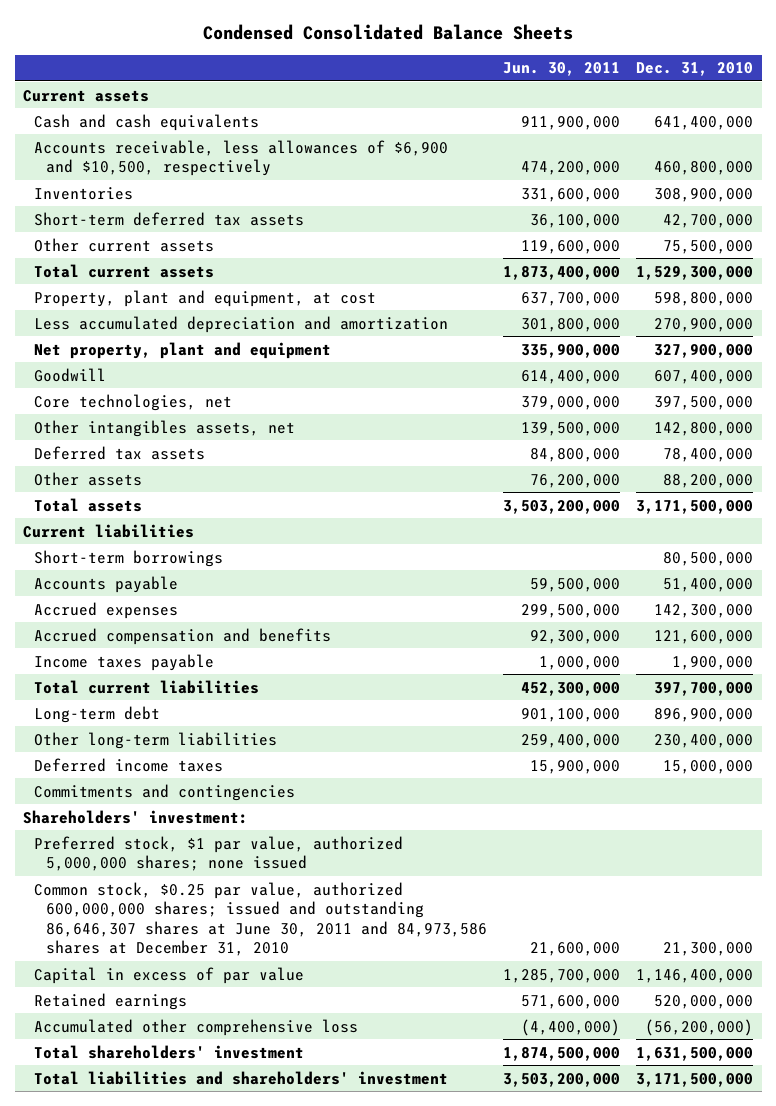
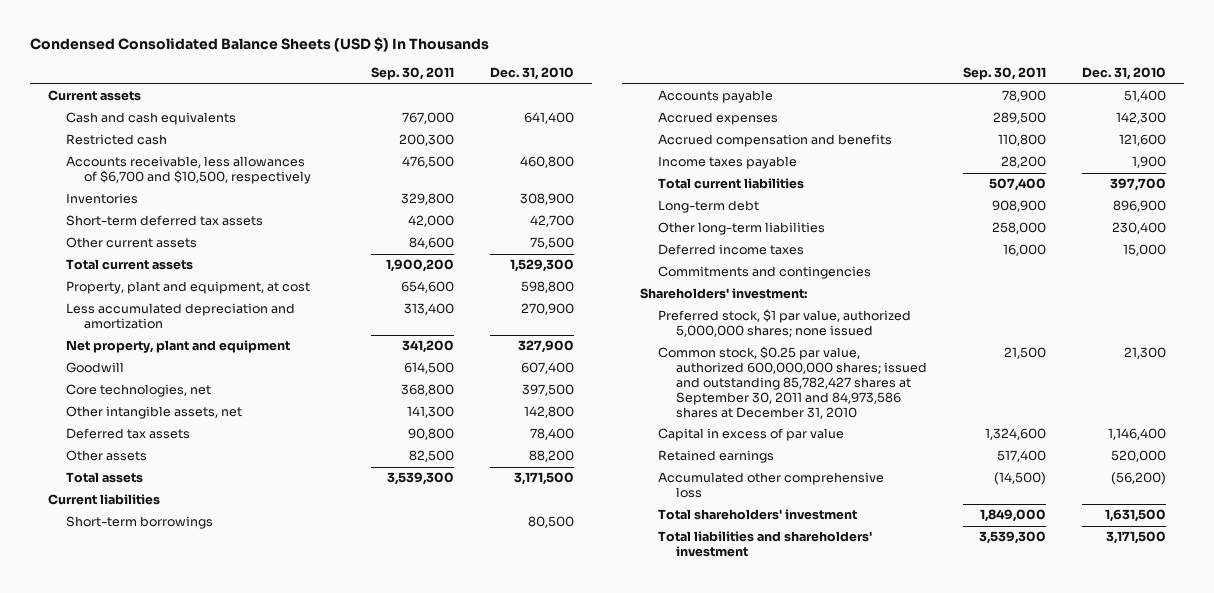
[203,23,574,40] Condensed Consolidated Balance Sheets -> [30,37,490,53] Condensed Consolidated Balance Sheets (USD $) In Thousands
[503,62,621,77] Jun. 30, 2011 -> none
none -> [370,67,454,81] Sep. 30, 2011
[654,115,754,130] 641,400,000 -> [523,112,574,125] 641,400
none -> [66,134,168,146] Restricted cash
[34,139,449,177] Accounts receivable, less allowances of $6,900 and $10,500, respectively -> [66,156,311,185] Accounts receivable, less allowances of $6,700 and $10,500, respectively
[654,161,754,176] 460,800,000 -> [519,156,574,169] 460,800
[654,187,754,202] 308,900,000 -> [519,193,574,206] 308,900
[663,213,754,228] 42,700,000 -> [529,215,574,228] 42,700
[663,239,754,254] 75,500,000 -> [529,237,574,250] 75,500
[636,265,754,280] 1,529,300,000 -> [509,259,574,273] 1,529,300
[654,291,754,306] 598,800,000 -> [520,281,574,294] 598,800
[654,317,754,332] 270,900,000 -> [520,303,574,316] 270,900
[654,343,754,358] 327,900,000 -> [517,340,574,354] 327,900
[654,369,754,384] 607,400,000 -> [520,362,574,375] 607,400
[654,395,754,410] 397,500,000 -> [521,384,574,397] 397,500
[34,419,296,437] Other intangibles assets, net -> [66,406,243,420] Other intangible assets, net
[654,421,754,436] 142,800,000 -> [523,406,574,419] 142,800
[663,447,754,462] 78,400,000 -> [529,428,574,441] 78,400
[663,473,754,488] 88,200,000 -> [528,450,574,463] 88,200
[636,499,754,514] 3,171,500,000 -> [513,472,574,486] 3,171,500
[663,551,754,566] 80,500,000 -> [527,516,574,529] 80,500
[663,577,754,592] 51,400,000 -> [1123,90,1166,103] 51,400
[654,603,754,618] 142,300,000 -> [1115,112,1166,125] 142,300
[654,629,754,644] 121,600,000 -> [1118,134,1166,147] 121,600
[672,655,754,670] 1,900,000 -> [1131,156,1166,169] 1,900
[654,681,754,696] 397,700,000 -> [1109,178,1166,192] 397,700
[654,707,754,722] 896,900,000 -> [1112,200,1166,213] 896,900
[654,733,754,748] 230,400,000 -> [1111,222,1166,235] 230,400
[663,759,754,774] 15,000,000 -> [1122,244,1166,257] 15,000
[34,881,487,957] Common stock, $0.25 par value, authorized 600,000,000 shares; issued and outstanding 86,646,307 shares at June 30, 2011 and 84,973,586 shares at December 31, 2010 -> [658,346,927,419] Common stock, $0.25 par value, authorized 600,000,000 shares; issued and outstanding 85,782,427 shares at September 30, 2011 and 84,973,586 shares at December 31, 2010
[663,942,754,957] 21,300,000 -> [1123,347,1166,360] 21,300
[636,968,754,983] 1,146,400,000 -> [1107,428,1166,441] 1,146,400
[654,994,754,1009] 520,000,000 -> [1110,450,1166,463] 520,000
[645,1018,754,1036] (56,200,000) -> [1110,472,1166,486] (56,200)
[636,1046,754,1061] 1,631,500,000 -> [1104,509,1166,523] 1,631,500
[636,1072,754,1087] 3,171,500,000 -> [1105,531,1166,545] 3,171,500

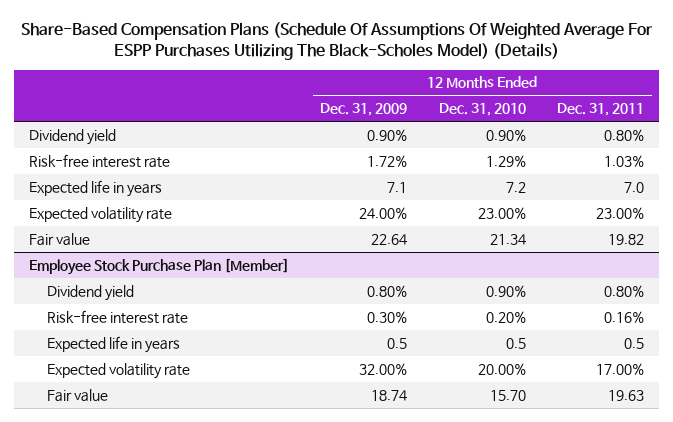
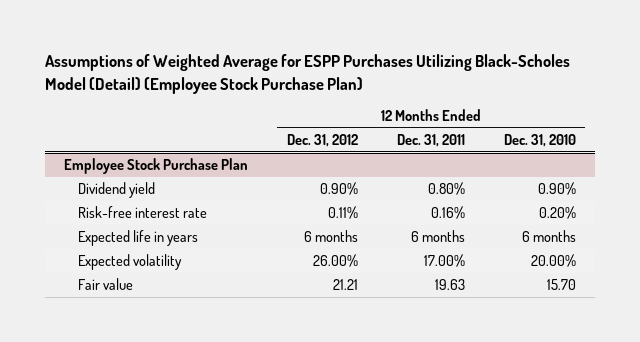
[20,21,653,61] Share-Based Compensation Plans (Schedule Of Assumptions Of Weighted Average For ESPP Purchases Utilizing The Black-Scholes Model) (Details) -> [44,54,570,94] Assumptions of Weighted Average for ESPP Purchases Utilizing Black-Scholes Model (Detail) (Employee Stock Purchase Plan)
[320,103,408,117] Dec. 31, 2009 -> none
none -> [287,134,359,148] Dec. 31, 2012
[29,128,117,145] Dividend yield -> none
[29,153,171,168] Risk-free interest rate -> none
[29,179,163,197] Expected life in years -> none
[29,206,173,223] Expected volatility rate -> none
[29,232,91,246] Fair value -> none
[29,257,290,275] Employee Stock Purchase Plan [Member] -> [64,158,249,175] Employee Stock Purchase Plan
[505,337,526,349] 0.5 -> [521,230,576,243] 6 months
[623,337,644,349] 0.5 -> [410,230,465,243] 6 months
[47,362,191,379] Expected volatility rate -> [77,254,182,271] Expected volatility

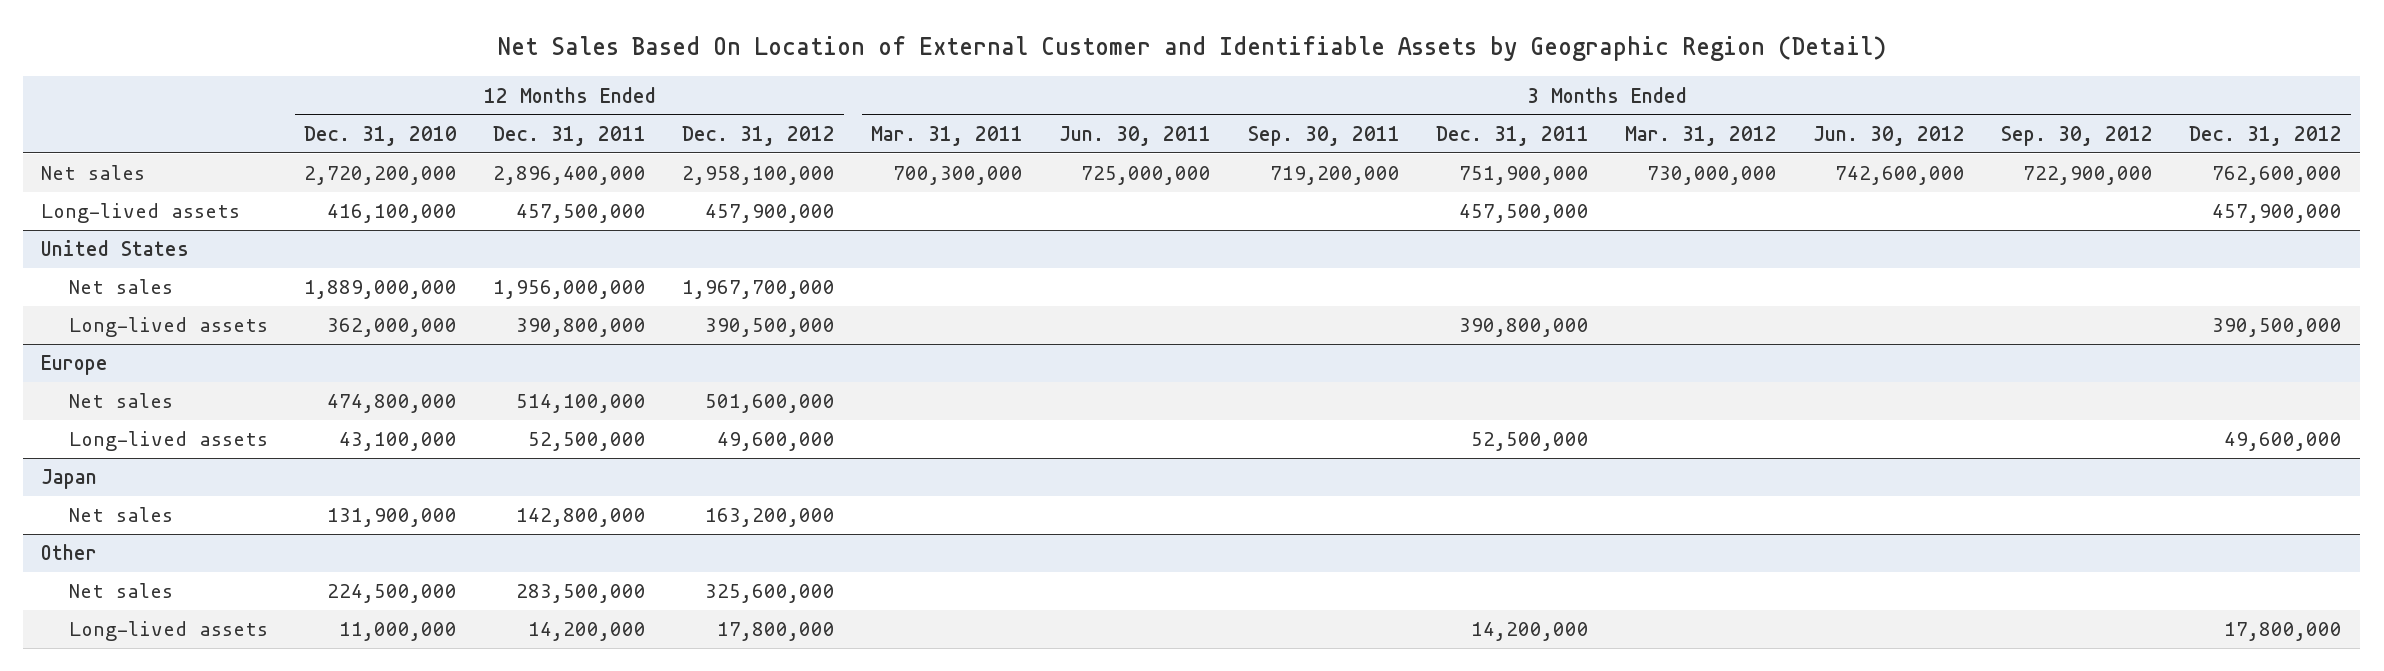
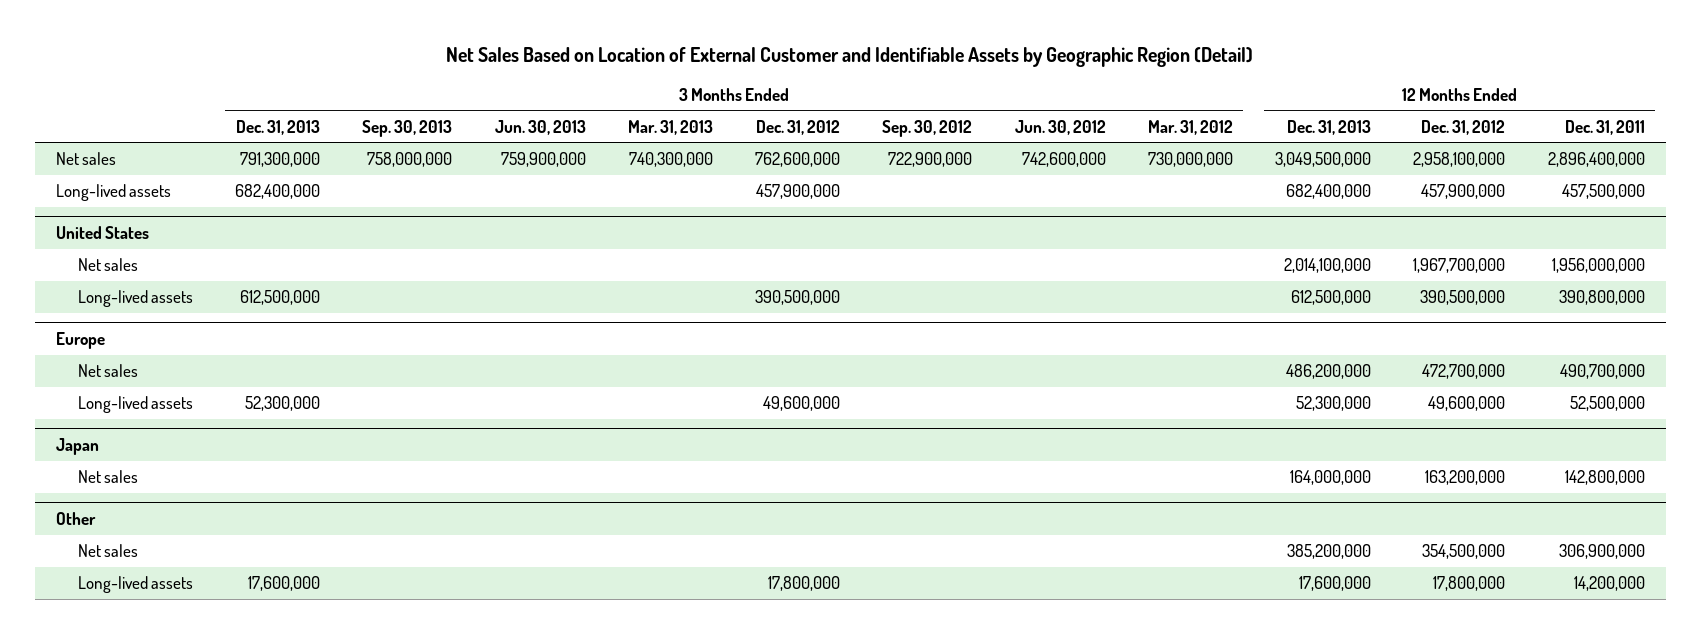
[497,36,1886,62] Net Sales Based On Location of External Customer and Identifiable Assets by Geographic Region (Detail) -> [446,46,1254,67] Net Sales Based on Location of External Customer and Identifiable Assets by Geographic Region (Detail)
[303,125,457,146] Dec. 31, 2010 -> none
[871,125,1024,146] Mar. 31, 2011 -> none
[1059,125,1212,146] Jun. 30, 2011 -> none
[1247,125,1400,146] Sep. 30, 2011 -> none
[1435,125,1589,146] Dec. 31, 2011 -> none
none -> [236,119,321,135] Dec. 31, 2013
none -> [362,119,453,137] Sep. 30, 2013
none -> [494,119,586,135] Jun. 30, 2013
none -> [627,119,713,135] Mar. 31, 2013
none -> [1287,119,1372,135] Dec. 31, 2013
[516,394,647,414] 514,100,000 -> [1559,364,1645,380] 490,700,000
[705,394,836,414] 501,600,000 -> [1422,364,1506,380] 472,700,000
[516,584,647,604] 283,500,000 -> [1558,544,1645,560] 306,900,000
[705,584,836,604] 325,600,000 -> [1422,544,1506,560] 354,500,000

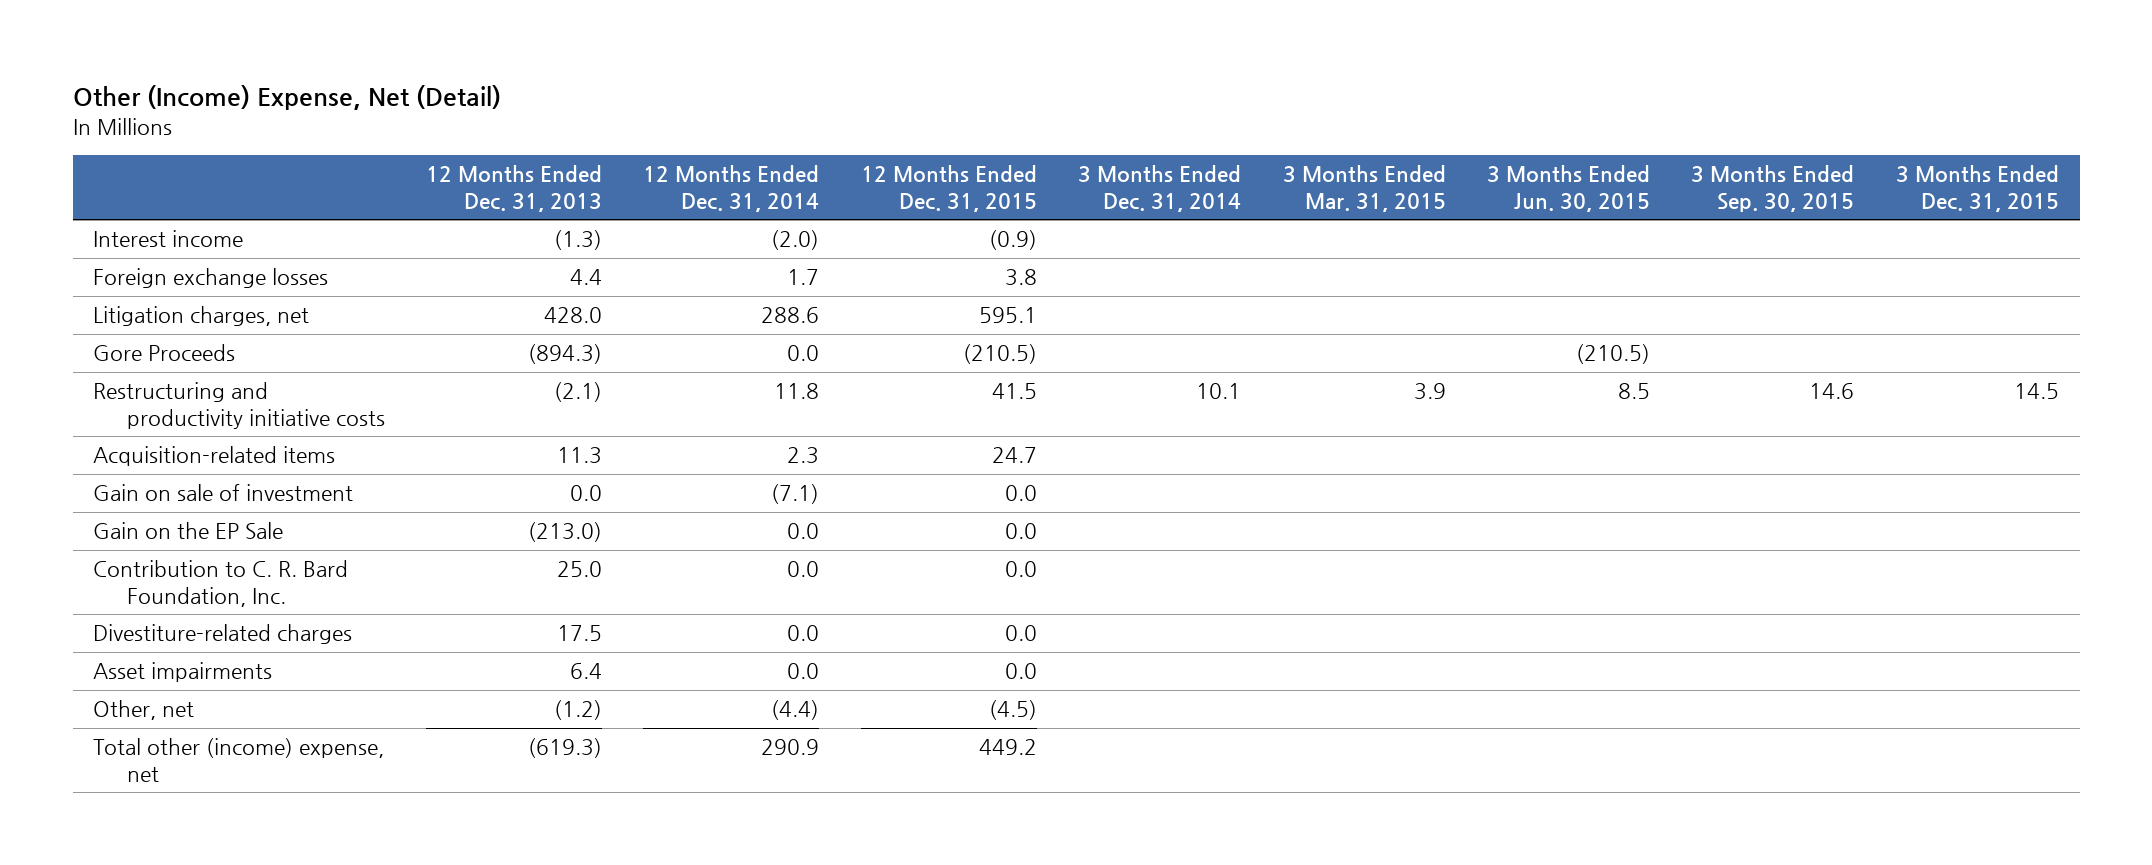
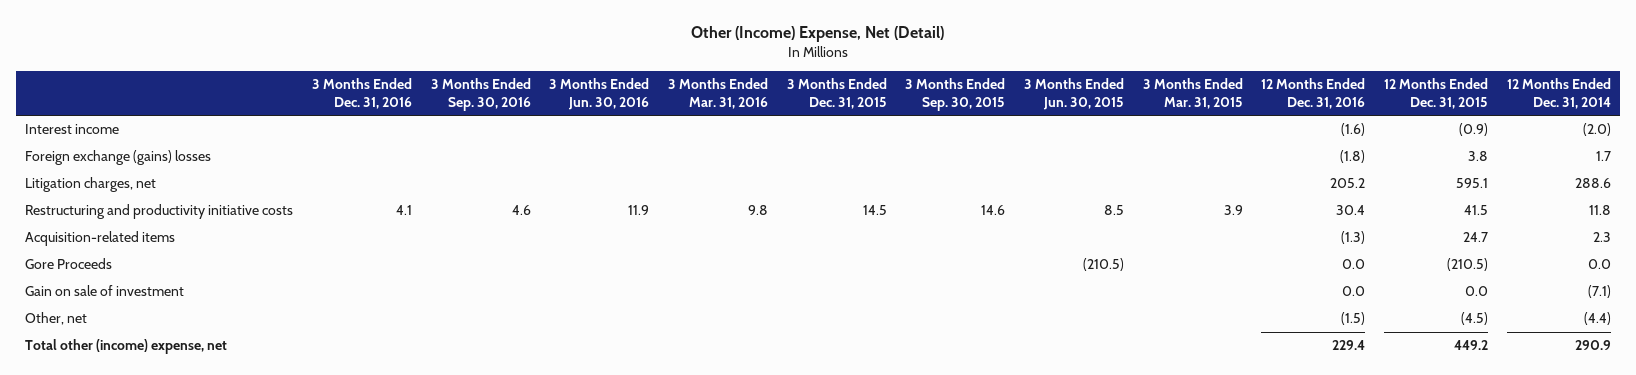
[426,165,603,212] 12 Months Ended Dec. 31, 2013 -> none
[1078,165,1242,212] 3 Months Ended Dec. 31, 2014 -> none
none -> [312,78,413,109] 3 Months Ended Dec. 31, 2016
none -> [430,78,531,111] 3 Months Ended Sep. 30, 2016
none -> [549,78,650,110] 3 Months Ended Jun. 30, 2016
none -> [668,78,769,109] 3 Months Ended Mar. 31, 2016
none -> [1261,78,1366,109] 12 Months Ended Dec. 31, 2016
[93,268,329,289] Foreign exchange losses -> [25,150,212,166] Foreign exchange (gains) losses
[93,344,236,362] Gore Proceeds -> [25,258,113,270] Gore Proceeds
[93,522,284,540] Gain on the EP Sale -> none
[93,560,349,607] Contribution to C. R. Bard Foundation, Inc. -> none
[93,624,353,645] Divestiture-related charges -> none
[93,662,273,683] Asset impairments -> none

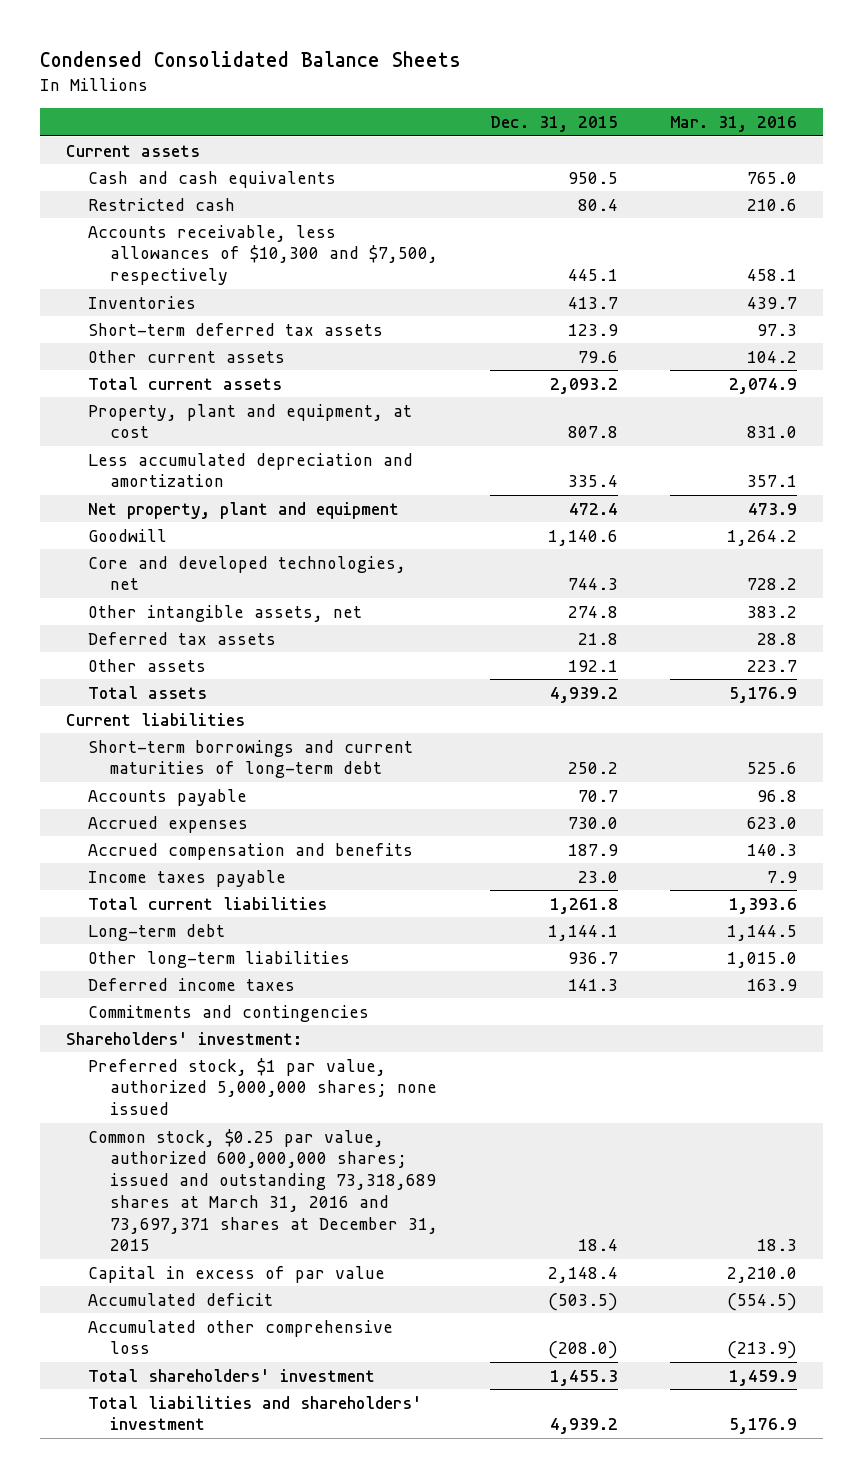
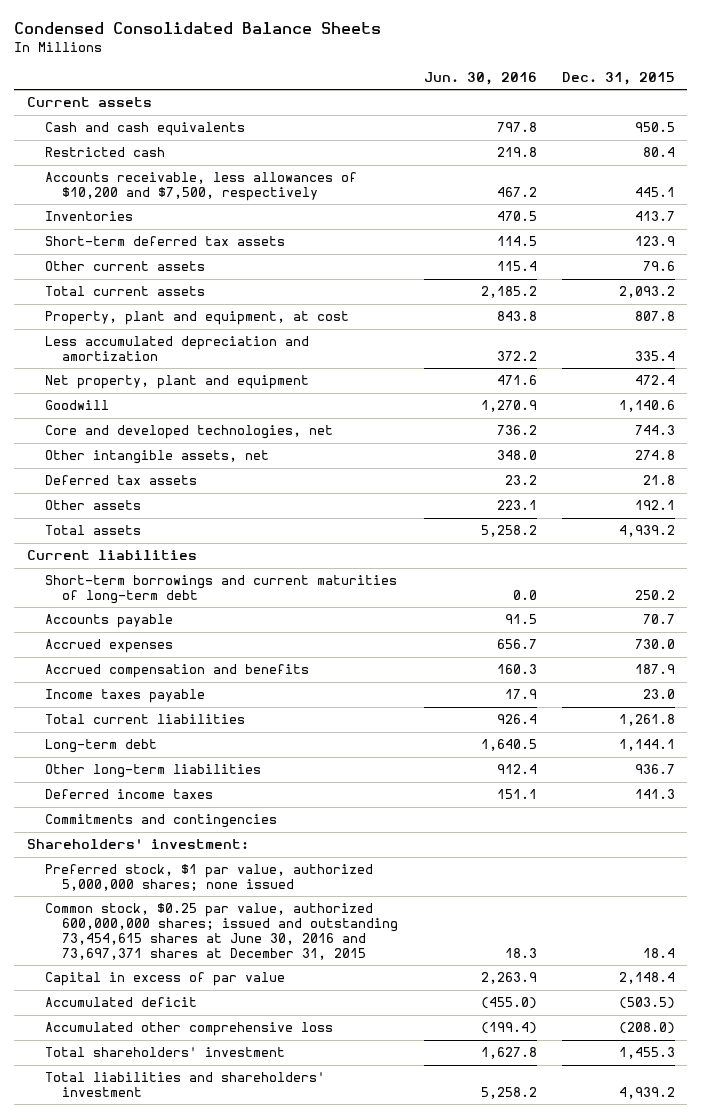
[670,116,798,133] Mar. 31, 2016 -> none
none -> [423,71,537,85] Jun. 30, 2016
[87,224,438,286] Accounts receivable, less allowances of $10,300 and $7,500, respectively -> [44,172,357,202] Accounts receivable, less allowances of $10,200 and $7,500, respectively
[87,1128,438,1252] Common stock, $0.25 par value, authorized 600,000,000 shares; issued and outstanding 73,318,689 shares at March 31, 2016 and 73,697,371 shares at December 31, 2015 -> [44,903,399,960] Common stock, $0.25 par value, authorized 600,000,000 shares; issued and outstanding 73,454,615 shares at June 30, 2016 and 73,697,371 shares at December 31, 2015

